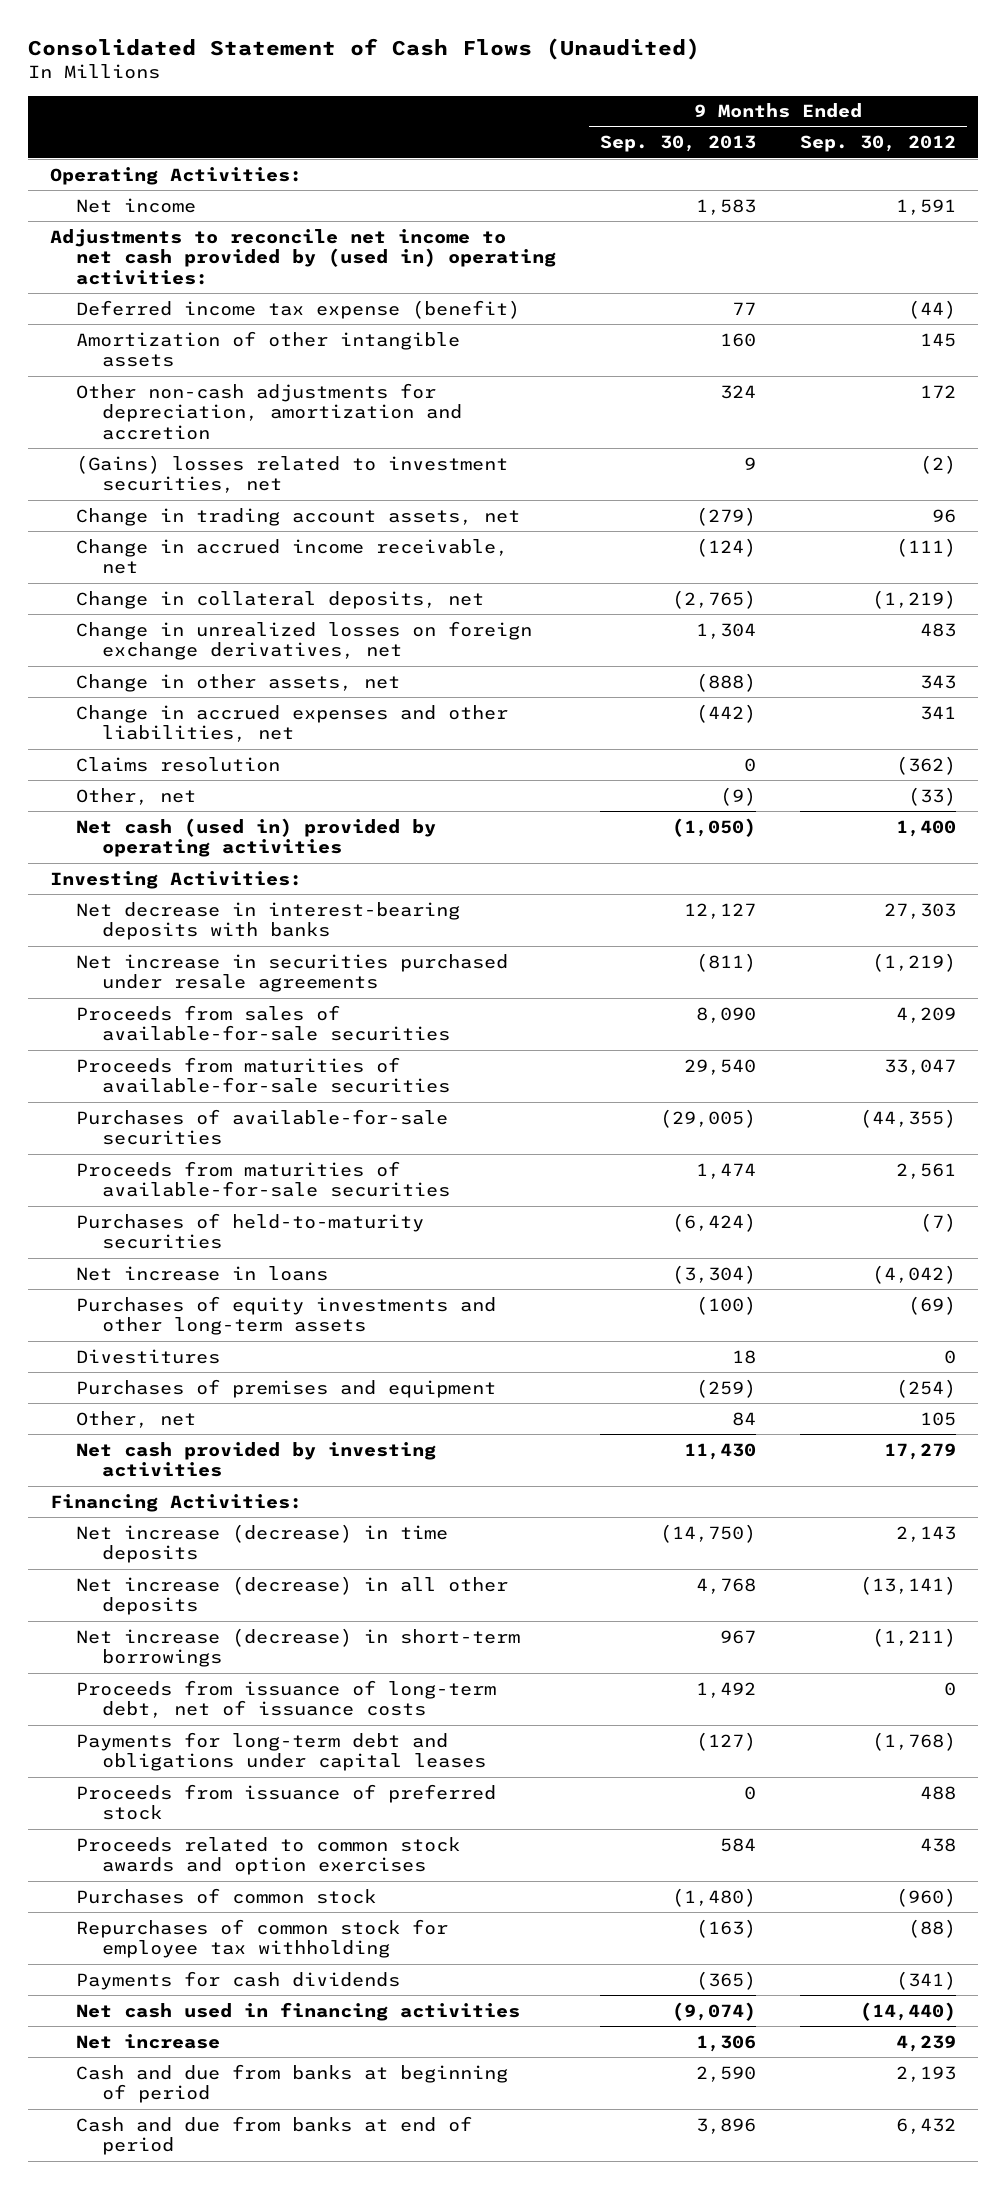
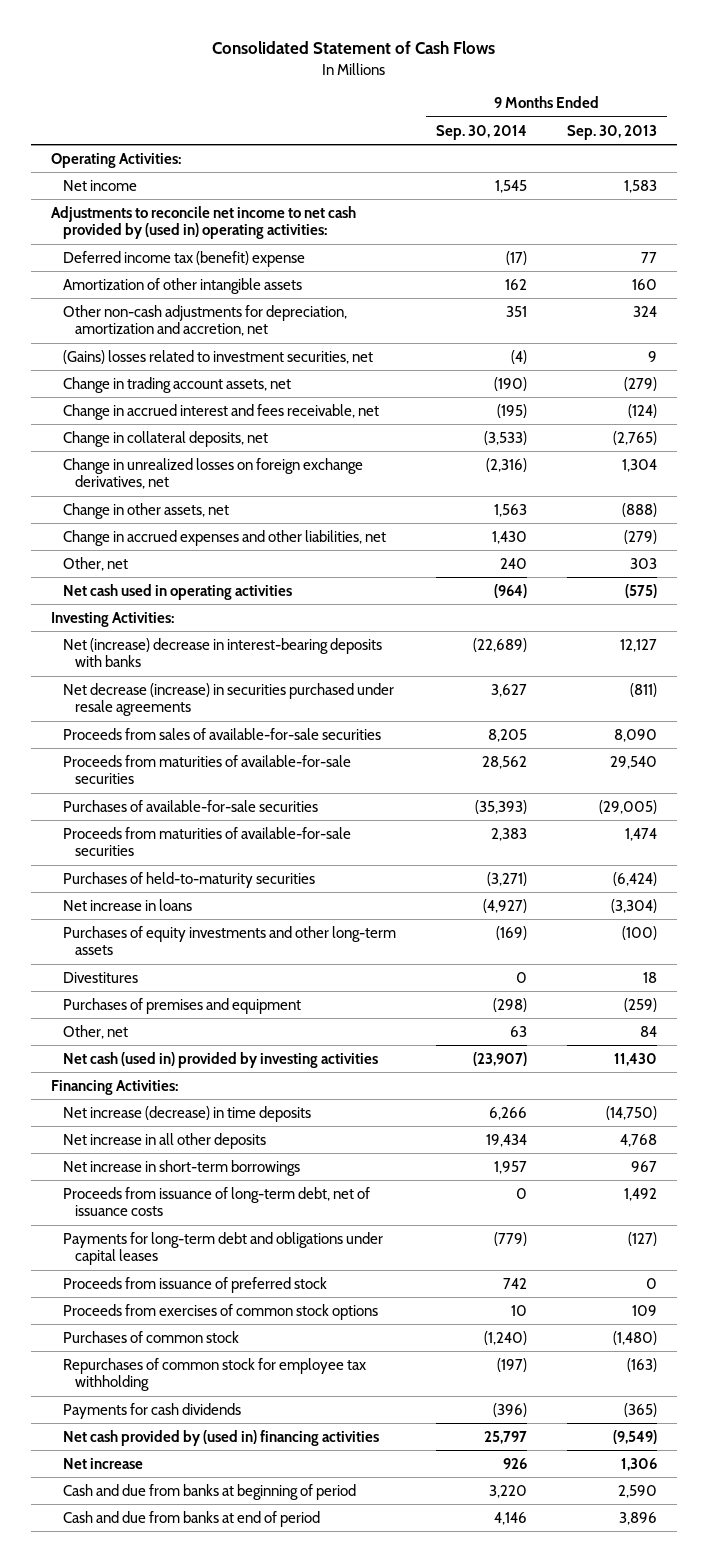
[27,37,700,60] Consolidated Statement of Cash Flows (Unaudited) -> [212,41,496,55] Consolidated Statement of Cash Flows
[799,135,956,153] Sep. 30, 2012 -> none
none -> [436,124,528,140] Sep. 30, 2014
[75,299,520,319] Deferred income tax expense (benefit) -> [63,250,306,267] Deferred income tax (benefit) expense
[75,382,462,440] Other non-cash adjustments for depreciation, amortization and accretion -> [63,304,348,337] Other non-cash adjustments for depreciation, amortization and accretion, net
[75,538,508,575] Change in accrued income receivable, net -> [63,403,380,420] Change in accrued interest and fees receivable, net
[75,756,280,772] Claims resolution -> none
[695,703,756,723] (442) -> [624,529,658,544] (279)
[719,786,756,806] (9) -> [630,557,658,569] 303
[75,817,436,858] Net cash (used in) provided by operating activities -> [63,583,293,600] Net cash used in operating activities
[671,817,756,837] (1,050) -> [625,583,658,598] (575)
[75,901,460,941] Net decrease in interest-bearing deposits with banks -> [63,637,383,668] Net (increase) decrease in interest-bearing deposits with banks
[75,953,508,993] Net increase in securities purchased under resale agreements -> [63,682,395,717] Net decrease (increase) in securities purchased under resale agreements
[75,1441,436,1478] Net cash provided by investing activities -> [63,1051,379,1068] Net cash (used in) provided by investing activities
[75,1575,508,1616] Net increase (decrease) in all other deposits -> [63,1132,267,1149] Net increase in all other deposits
[75,1627,520,1668] Net increase (decrease) in short-term borrowings -> [63,1159,301,1176] Net increase in short-term borrowings
[75,1836,460,1876] Proceeds related to common stock awards and option exercises -> [63,1303,379,1320] Proceeds from exercises of common stock options
[719,1837,756,1852] 584 -> [632,1304,658,1316] 109
[75,2001,520,2021] Net cash used in financing activities -> [63,1429,380,1446] Net cash provided by (used in) financing activities
[671,2001,756,2021] (9,074) -> [613,1429,658,1444] (9,549)

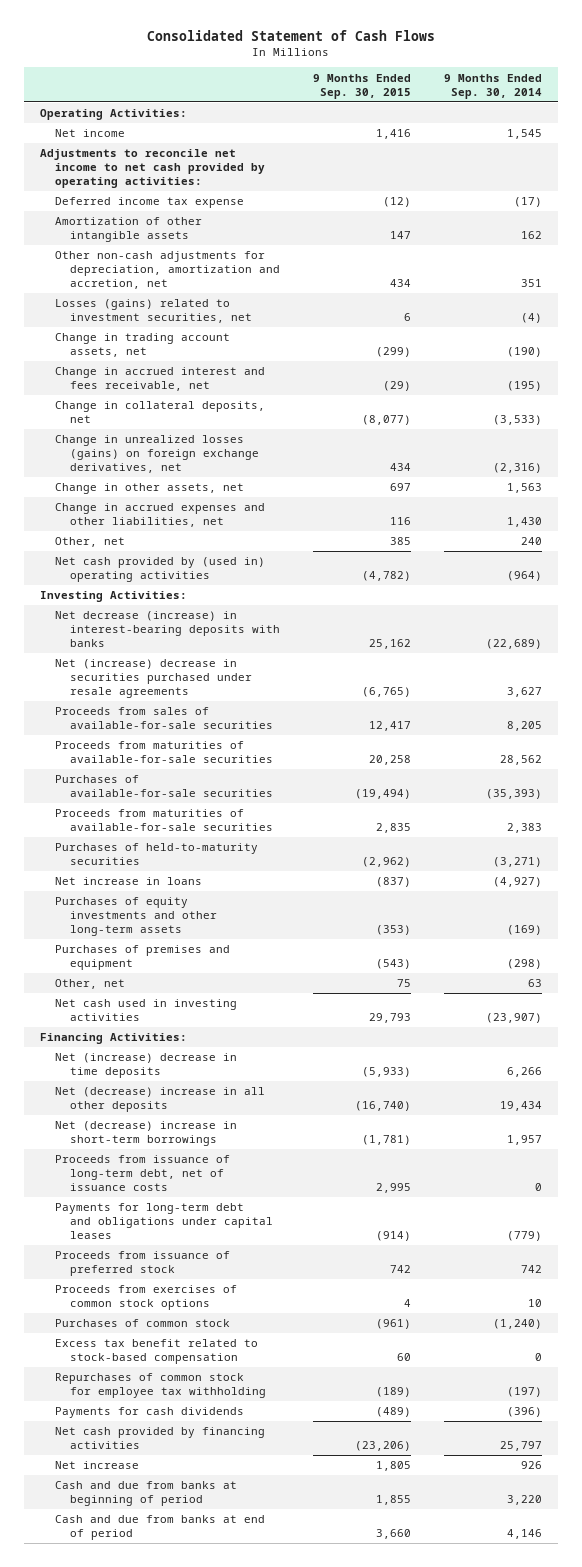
[567,124,658,140] Sep. 30, 2013 -> none
none -> [313,73,412,99] 9 Months Ended Sep. 30, 2015
[51,205,357,240] Adjustments to reconcile net income to net cash provided by (used in) operating activities: -> [40,149,266,189] Adjustments to reconcile net income to net cash provided by operating activities:
[63,250,306,267] Deferred income tax (benefit) expense -> [55,197,245,209] Deferred income tax expense
[63,349,374,364] (Gains) losses related to investment securities, net -> [55,299,253,324] Losses (gains) related to investment securities, net
[63,457,364,490] Change in unrealized losses on foreign exchange derivatives, net -> [55,435,260,474] Change in unrealized losses (gains) on foreign exchange derivatives, net
[63,583,293,600] Net cash used in operating activities -> [55,557,266,583] Net cash provided by (used in) operating activities
[63,637,383,668] Net (increase) decrease in interest-bearing deposits with banks -> [55,611,281,648] Net decrease (increase) in interest-bearing deposits with banks
[63,682,395,717] Net decrease (increase) in securities purchased under resale agreements -> [55,659,253,699] Net (increase) decrease in securities purchased under resale agreements
[63,971,139,983] Divestitures -> none
[63,1051,379,1068] Net cash (used in) provided by investing activities -> [55,999,238,1022] Net cash used in investing activities
[63,1105,312,1122] Net increase (decrease) in time deposits -> [55,1053,238,1079] Net (increase) decrease in time deposits
[63,1132,267,1149] Net increase in all other deposits -> [55,1087,266,1113] Net (decrease) increase in all other deposits
[63,1159,301,1176] Net increase in short-term borrowings -> [55,1121,238,1147] Net (decrease) increase in short-term borrowings
none -> [55,1339,259,1365] Excess tax benefit related to stock-based compensation
[63,1429,380,1446] Net cash provided by (used in) financing activities -> [55,1427,266,1450] Net cash provided by financing activities

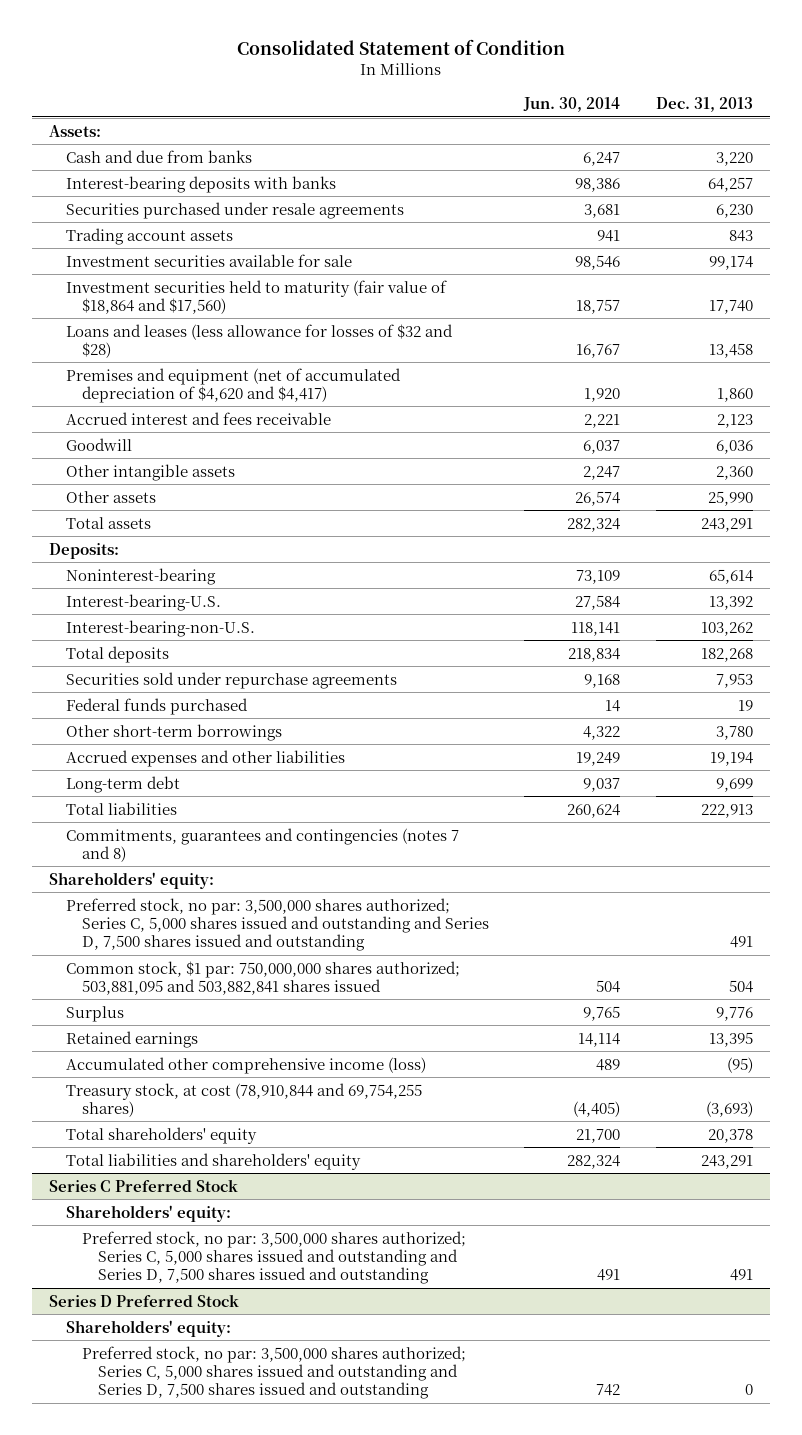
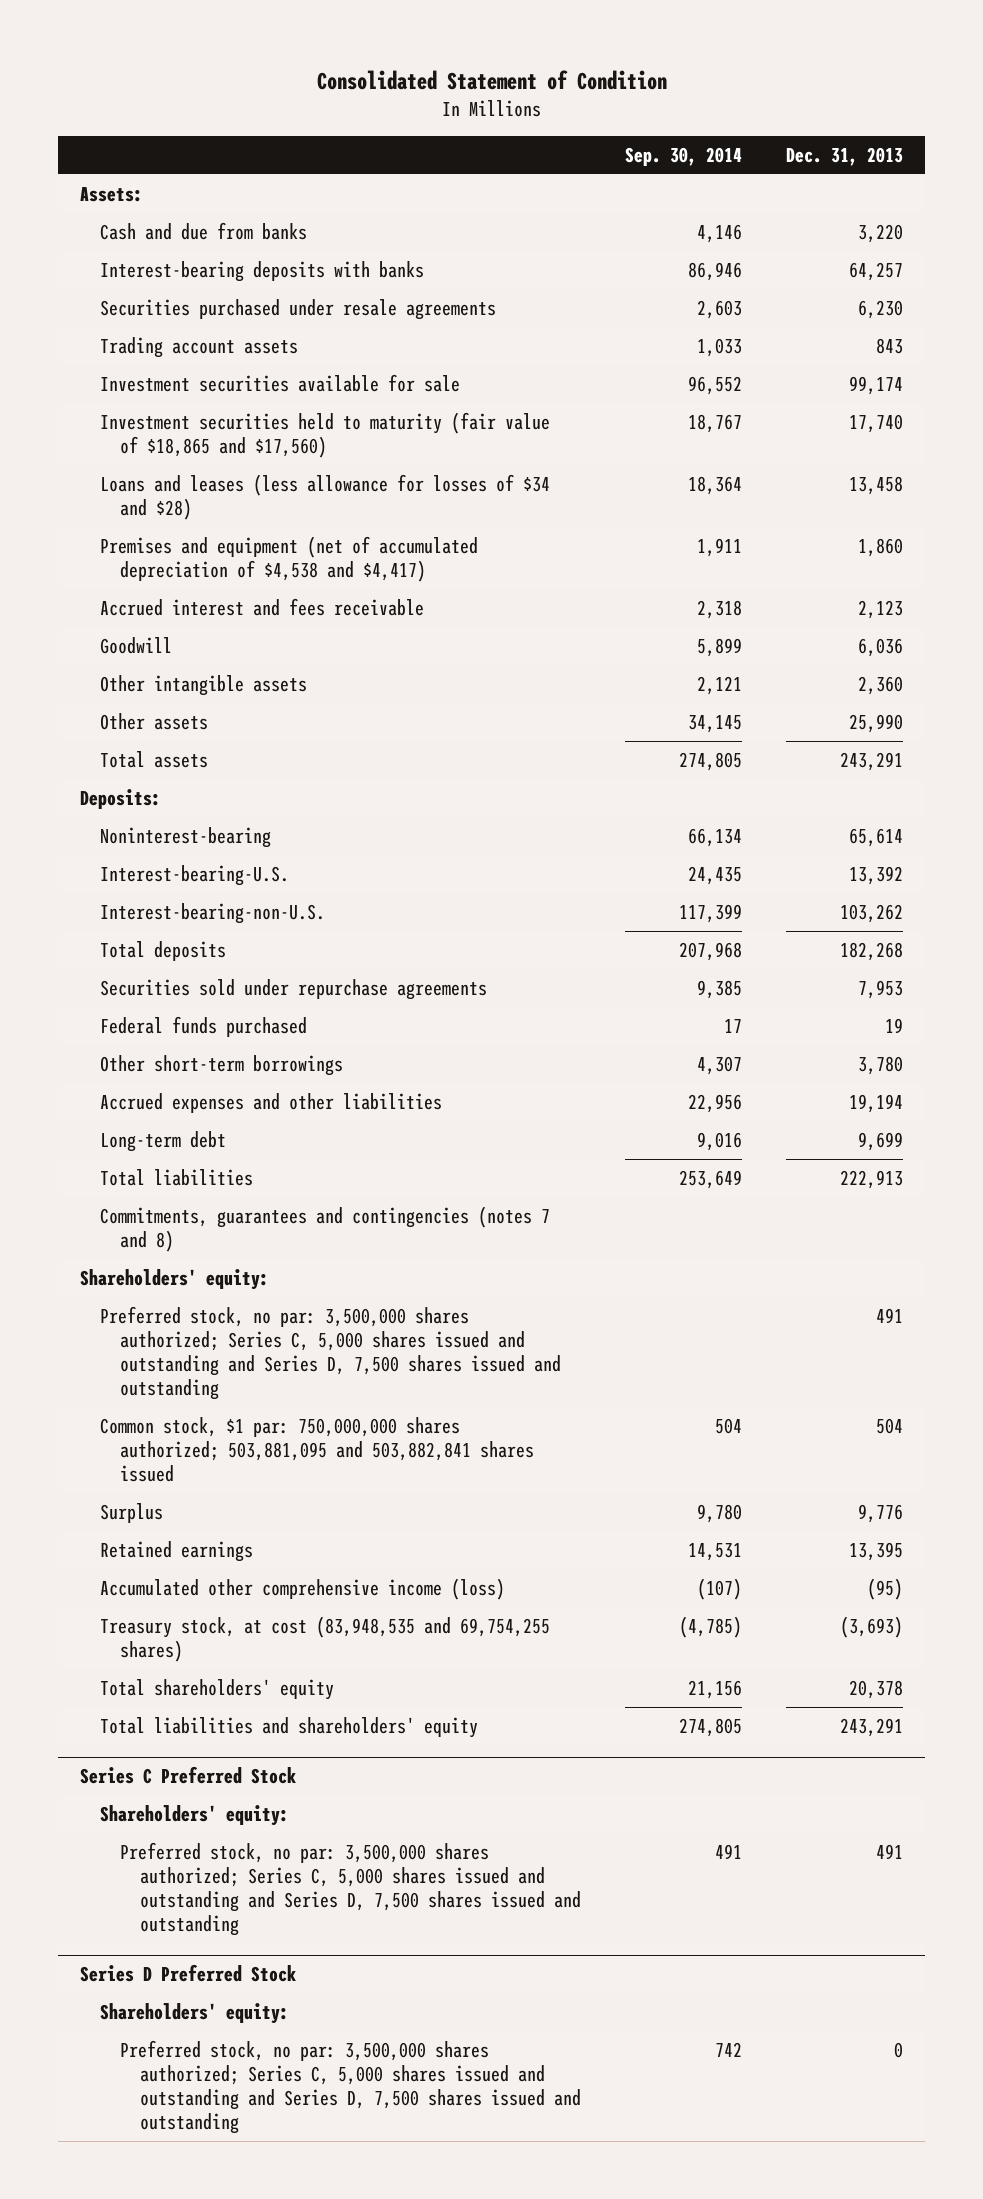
[523,97,621,113] Jun. 30, 2014 -> none
none -> [625,146,743,166] Sep. 30, 2014
[65,279,447,314] Investment securities held to maturity (fair value of $18,864 and $17,560) -> [100,411,551,459] Investment securities held to maturity (fair value of $18,865 and $17,560)
[65,323,453,358] Loans and leases (less allowance for losses of $32 and $28) -> [100,473,551,521] Loans and leases (less allowance for losses of $34 and $28)
[65,367,401,403] Premises and equipment (net of accumulated depreciation of $4,620 and $4,417) -> [100,535,479,583] Premises and equipment (net of accumulated depreciation of $4,538 and $4,417)
[65,1082,422,1117] Treasury stock, at cost (78,910,844 and 69,754,255 shares) -> [100,1615,551,1663] Treasury stock, at cost (83,948,535 and 69,754,255 shares)

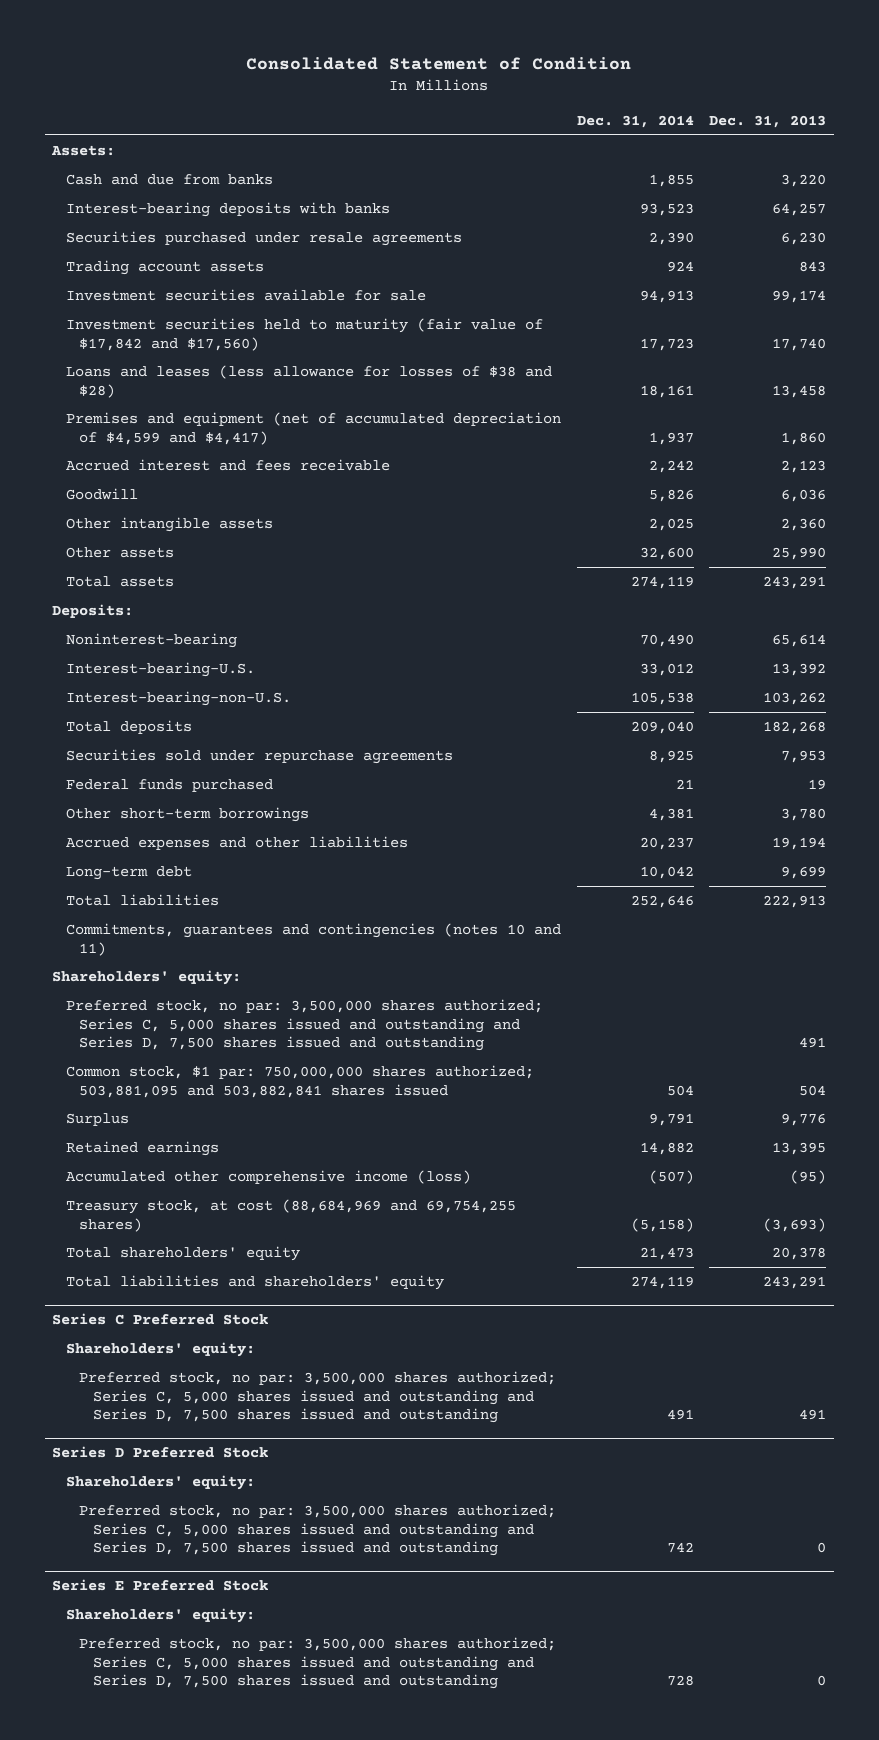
[625,146,743,166] Sep. 30, 2014 -> none
none -> [576,114,694,128] Dec. 31, 2014
[100,411,551,459] Investment securities held to maturity (fair value of $18,865 and $17,560) -> [65,317,543,351] Investment securities held to maturity (fair value of $17,842 and $17,560)
[100,473,551,521] Loans and leases (less allowance for losses of $34 and $28) -> [65,364,552,398] Loans and leases (less allowance for losses of $38 and $28)
[100,535,479,583] Premises and equipment (net of accumulated depreciation of $4,538 and $4,417) -> [65,411,561,445] Premises and equipment (net of accumulated depreciation of $4,599 and $4,417)
[100,1205,551,1253] Commitments, guarantees and contingencies (notes 7 and 8) -> [65,922,561,956] Commitments, guarantees and contingencies (notes 10 and 11)
[100,1615,551,1663] Treasury stock, at cost (83,948,535 and 69,754,255 shares) -> [65,1198,516,1232] Treasury stock, at cost (88,684,969 and 69,754,255 shares)
none -> [52,1579,269,1592] Series E Preferred Stock
none -> [65,1607,255,1623] Shareholders' equity:
none -> [79,1636,557,1690] Preferred stock, no par: 3,500,000 shares authorized; Series C, 5,000 shares issued and outstanding and Series D, 7,500 shares issued and outstanding

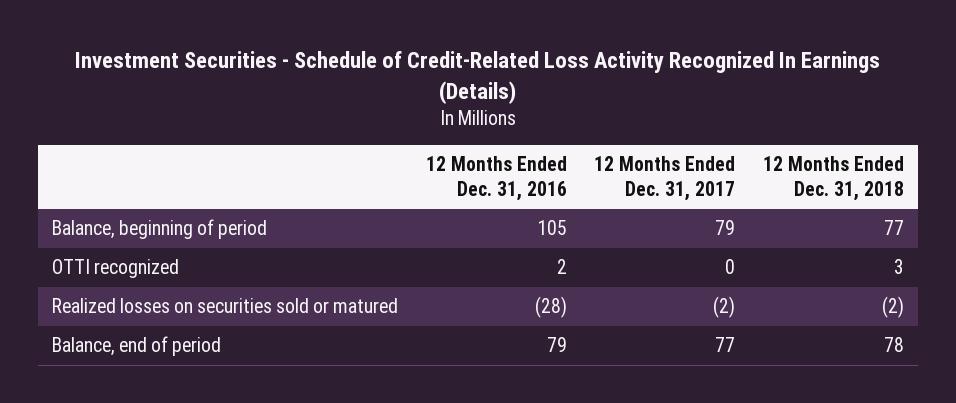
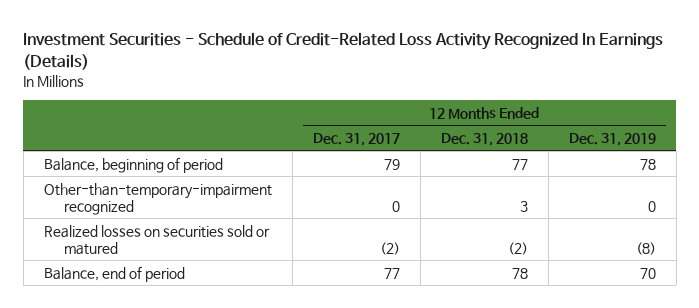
[425,155,567,201] 12 Months Ended Dec. 31, 2016 -> none
none -> [568,132,656,146] Dec. 31, 2019
[51,259,179,279] OTTI recognized -> [43,182,272,215] Other-than-temporary-impairment recognized

